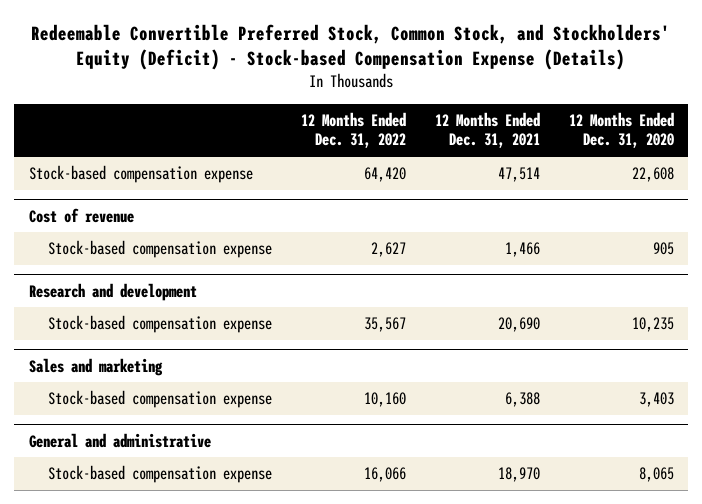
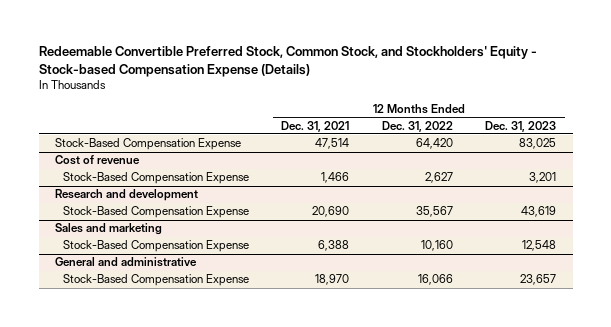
[31,23,671,71] Redeemable Convertible Preferred Stock, Common Stock, and Stockholders' Equity (Deficit) - Stock-based Compensation Expense (Details) -> [38,46,537,77] Redeemable Convertible Preferred Stock, Common Stock, and Stockholders' Equity - Stock-based Compensation Expense (Details)
[568,111,674,149] 12 Months Ended Dec. 31, 2020 -> none
none -> [485,120,557,132] Dec. 31, 2023
[28,165,253,184] Stock-based compensation expense -> [55,138,242,151] Stock-Based Compensation Expense
[47,240,272,259] Stock-based compensation expense -> [63,172,250,185] Stock-Based Compensation Expense
[47,315,272,334] Stock-based compensation expense -> [63,206,250,219] Stock-Based Compensation Expense
[47,390,272,409] Stock-based compensation expense -> [63,240,250,253] Stock-Based Compensation Expense
[47,465,272,484] Stock-based compensation expense -> [63,274,250,287] Stock-Based Compensation Expense

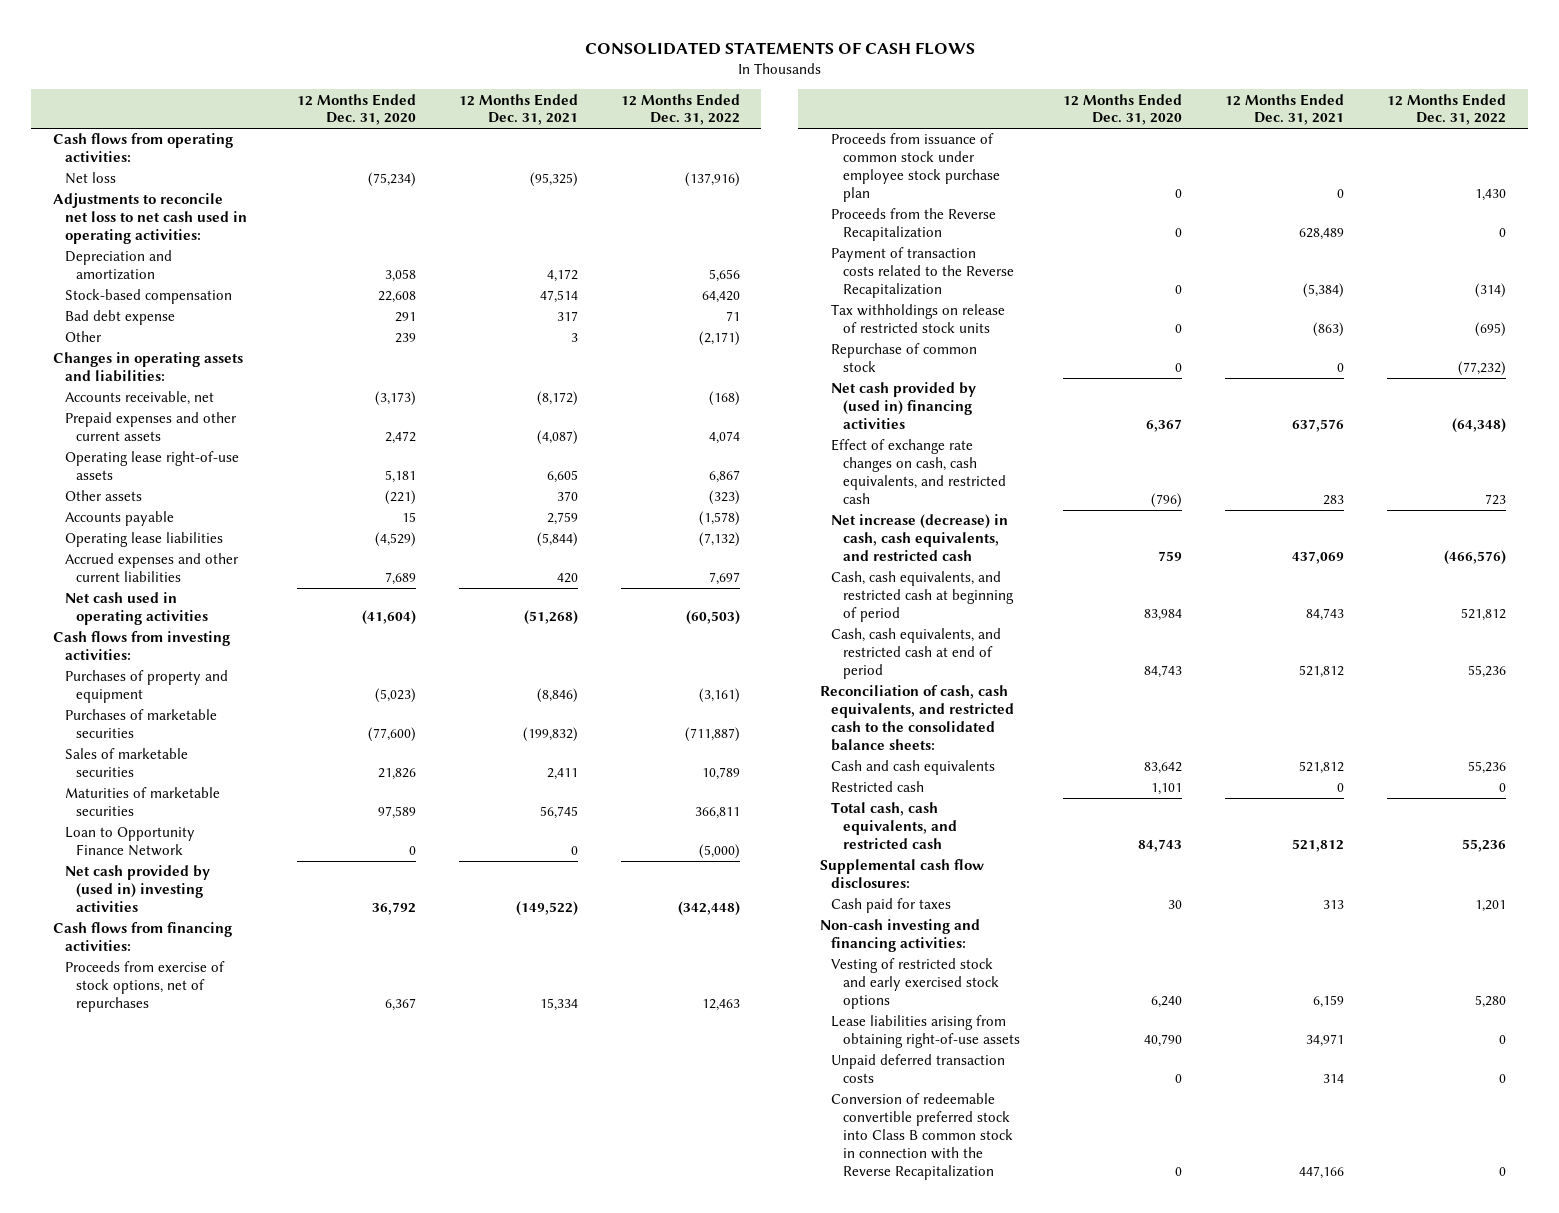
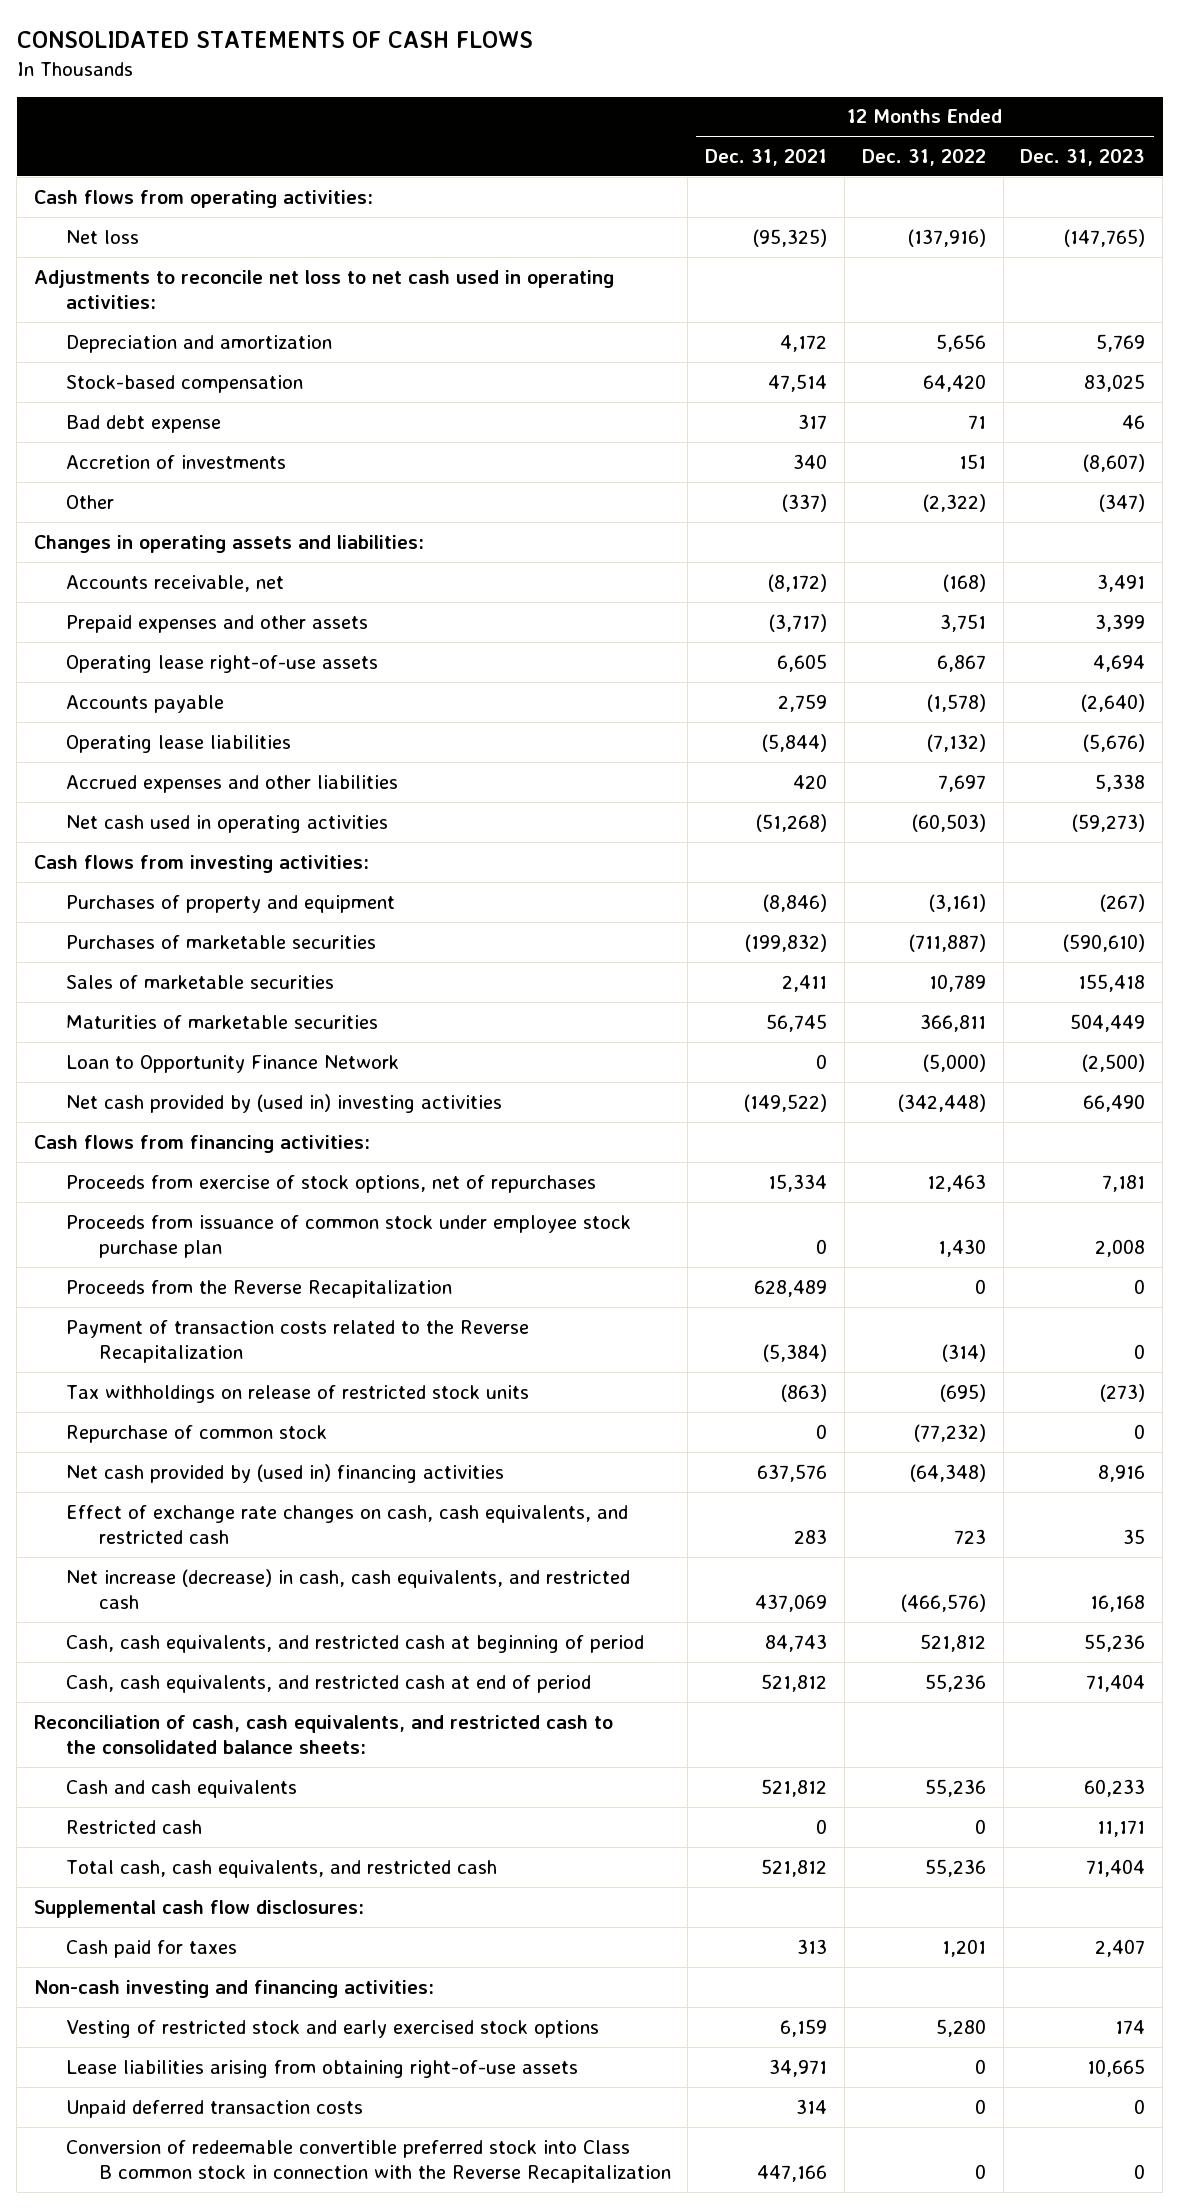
[296,93,416,126] 12 Months Ended Dec. 31, 2020 -> none
none -> [1020,149,1146,167] Dec. 31, 2023
none -> [66,454,287,469] Accretion of investments
[570,333,578,343] 3 -> [782,493,828,512] (337)
[698,331,740,347] (2,171) -> [922,493,986,512] (2,322)
[64,412,237,442] Prepaid expenses and other current assets -> [66,614,369,633] Prepaid expenses and other assets
[536,430,578,446] (4,087) -> [769,613,828,632] (3,717)
[708,431,740,445] 4,074 -> [939,613,986,632] 3,751
[64,490,142,502] Other assets -> none
[64,553,239,583] Accrued expenses and other current liabilities -> [66,774,399,793] Accrued expenses and other liabilities

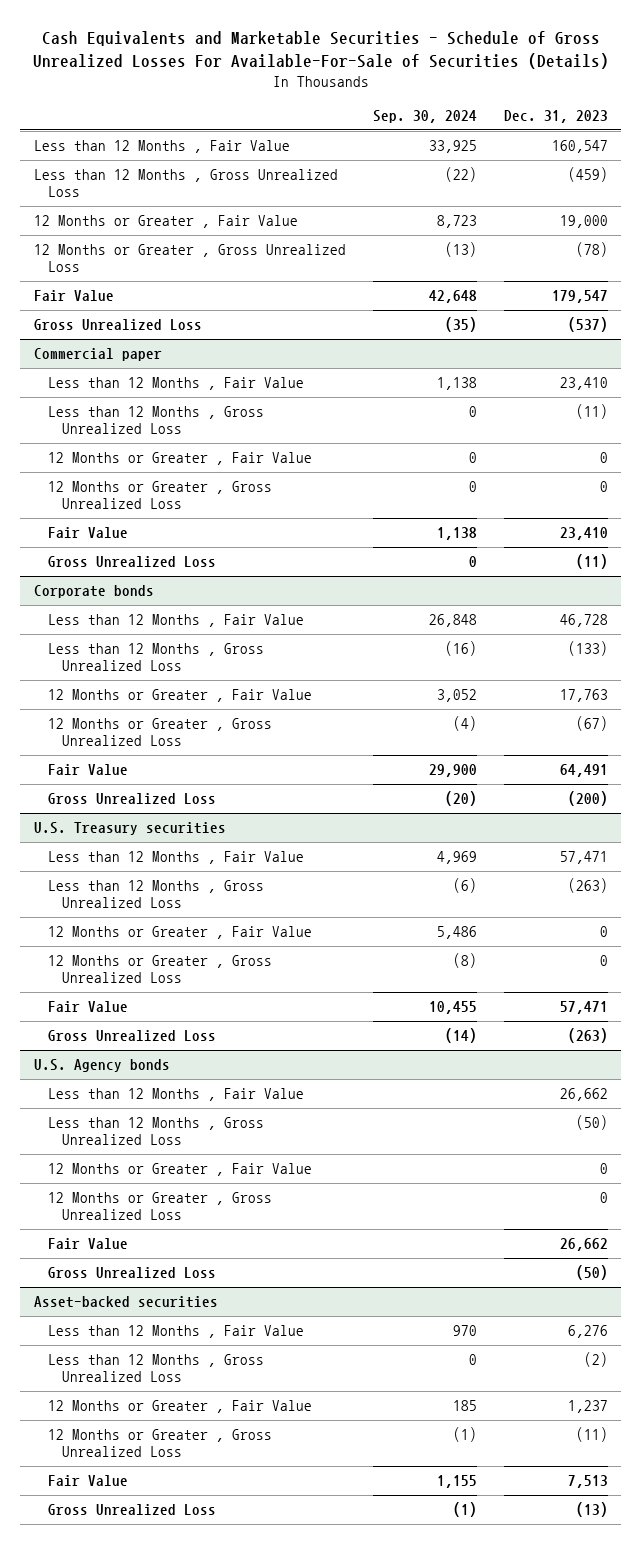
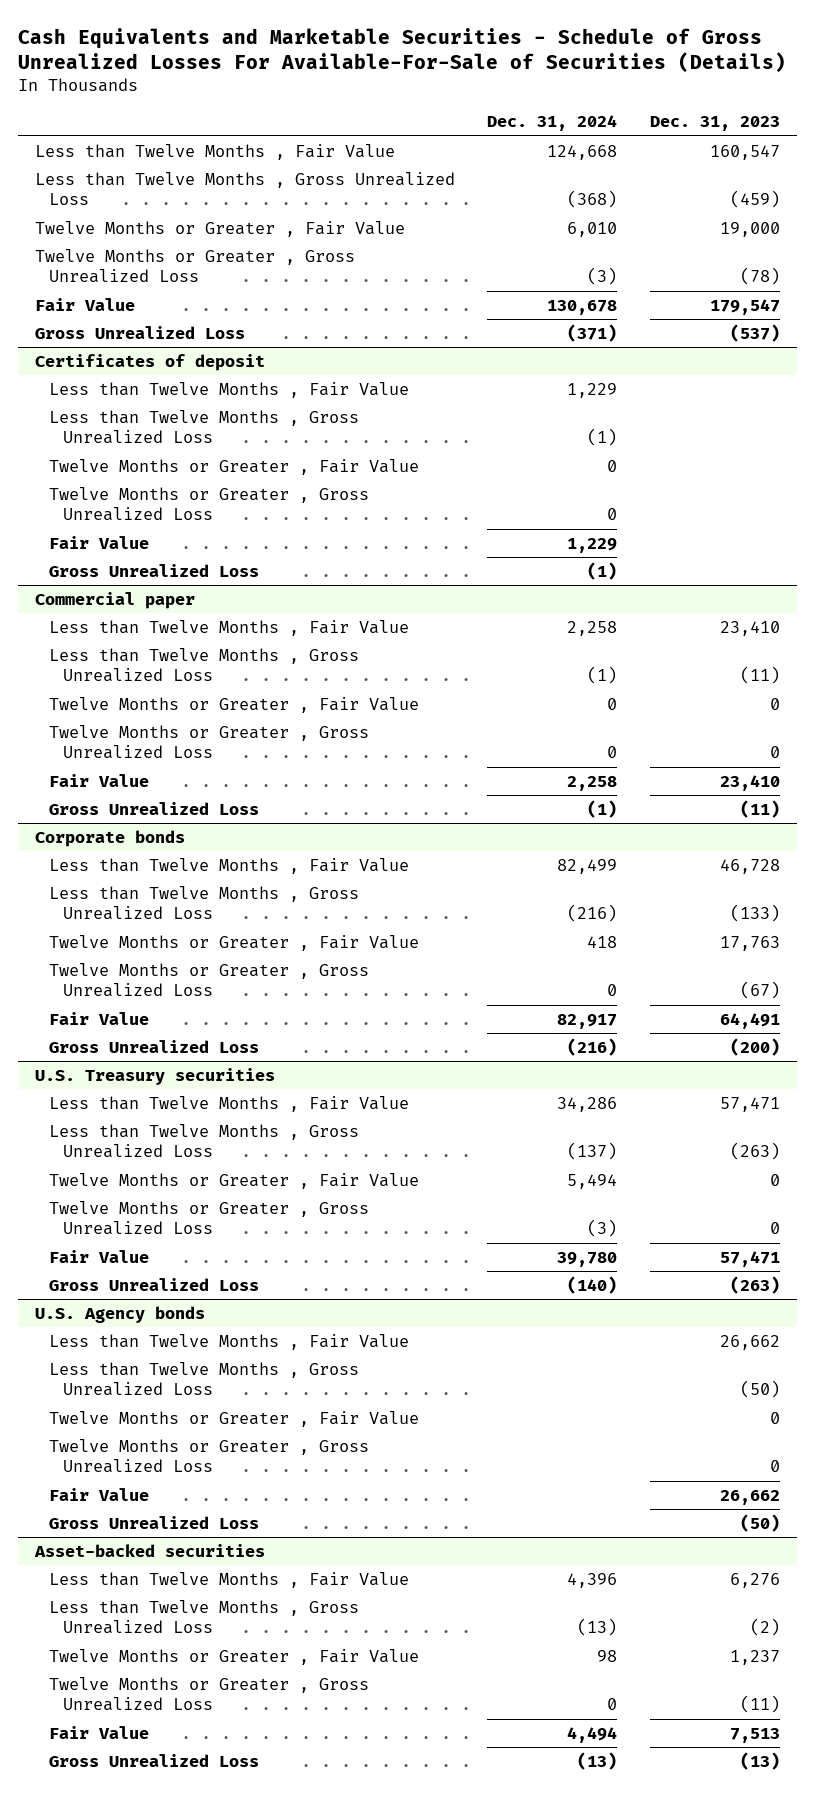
[372,110,477,124] Sep. 30, 2024 -> none
none -> [487,115,618,132] Dec. 31, 2024
[33,140,290,154] Less than 12 Months , Fair Value -> [34,143,395,160] Less than Twelve Months , Fair Value
[33,169,338,198] Less than 12 Months , Gross Unrealized Loss -> [34,171,455,206] Less than Twelve Months , Gross Unrealized Loss
[33,215,298,229] 12 Months or Greater , Fair Value -> [34,220,405,237] Twelve Months or Greater , Fair Value
[33,244,346,273] 12 Months or Greater , Gross Unrealized Loss -> [34,248,355,284] Twelve Months or Greater , Gross Unrealized Loss
none -> [34,353,265,371] Certificates of deposit
none -> [48,381,409,398] Less than Twelve Months , Fair Value
none -> [48,409,359,445] Less than Twelve Months , Gross Unrealized Loss
none -> [48,458,419,475] Twelve Months or Greater , Fair Value
none -> [48,486,369,522] Twelve Months or Greater , Gross Unrealized Loss
none -> [48,535,149,549] Fair Value
none -> [48,563,259,577] Gross Unrealized Loss
[48,377,305,391] Less than 12 Months , Fair Value -> [48,619,409,636] Less than Twelve Months , Fair Value
[48,406,265,435] Less than 12 Months , Gross Unrealized Loss -> [48,647,359,683] Less than Twelve Months , Gross Unrealized Loss
[48,452,313,466] 12 Months or Greater , Fair Value -> [48,696,419,713] Twelve Months or Greater , Fair Value
[48,481,273,510] 12 Months or Greater , Gross Unrealized Loss -> [48,724,369,760] Twelve Months or Greater , Gross Unrealized Loss
[48,614,305,628] Less than 12 Months , Fair Value -> [48,857,409,874] Less than Twelve Months , Fair Value
[48,643,265,672] Less than 12 Months , Gross Unrealized Loss -> [48,885,359,921] Less than Twelve Months , Gross Unrealized Loss
[48,689,313,703] 12 Months or Greater , Fair Value -> [48,934,419,951] Twelve Months or Greater , Fair Value
[48,718,273,747] 12 Months or Greater , Gross Unrealized Loss -> [48,962,369,998] Twelve Months or Greater , Gross Unrealized Loss
[48,851,305,865] Less than 12 Months , Fair Value -> [48,1095,409,1112] Less than Twelve Months , Fair Value
[48,880,265,909] Less than 12 Months , Gross Unrealized Loss -> [48,1123,359,1159] Less than Twelve Months , Gross Unrealized Loss
[48,926,313,940] 12 Months or Greater , Fair Value -> [48,1172,419,1189] Twelve Months or Greater , Fair Value
[48,955,273,984] 12 Months or Greater , Gross Unrealized Loss -> [48,1200,369,1236] Twelve Months or Greater , Gross Unrealized Loss
[48,1088,305,1102] Less than 12 Months , Fair Value -> [48,1333,409,1350] Less than Twelve Months , Fair Value
[48,1117,265,1146] Less than 12 Months , Gross Unrealized Loss -> [48,1361,359,1397] Less than Twelve Months , Gross Unrealized Loss
[48,1163,313,1177] 12 Months or Greater , Fair Value -> [48,1410,419,1427] Twelve Months or Greater , Fair Value
[48,1192,273,1221] 12 Months or Greater , Gross Unrealized Loss -> [48,1438,369,1474] Twelve Months or Greater , Gross Unrealized Loss
[48,1325,305,1339] Less than 12 Months , Fair Value -> [48,1571,409,1588] Less than Twelve Months , Fair Value
[48,1354,265,1383] Less than 12 Months , Gross Unrealized Loss -> [48,1599,359,1635] Less than Twelve Months , Gross Unrealized Loss
[48,1400,313,1414] 12 Months or Greater , Fair Value -> [48,1648,419,1665] Twelve Months or Greater , Fair Value
[48,1429,273,1458] 12 Months or Greater , Gross Unrealized Loss -> [48,1676,369,1712] Twelve Months or Greater , Gross Unrealized Loss

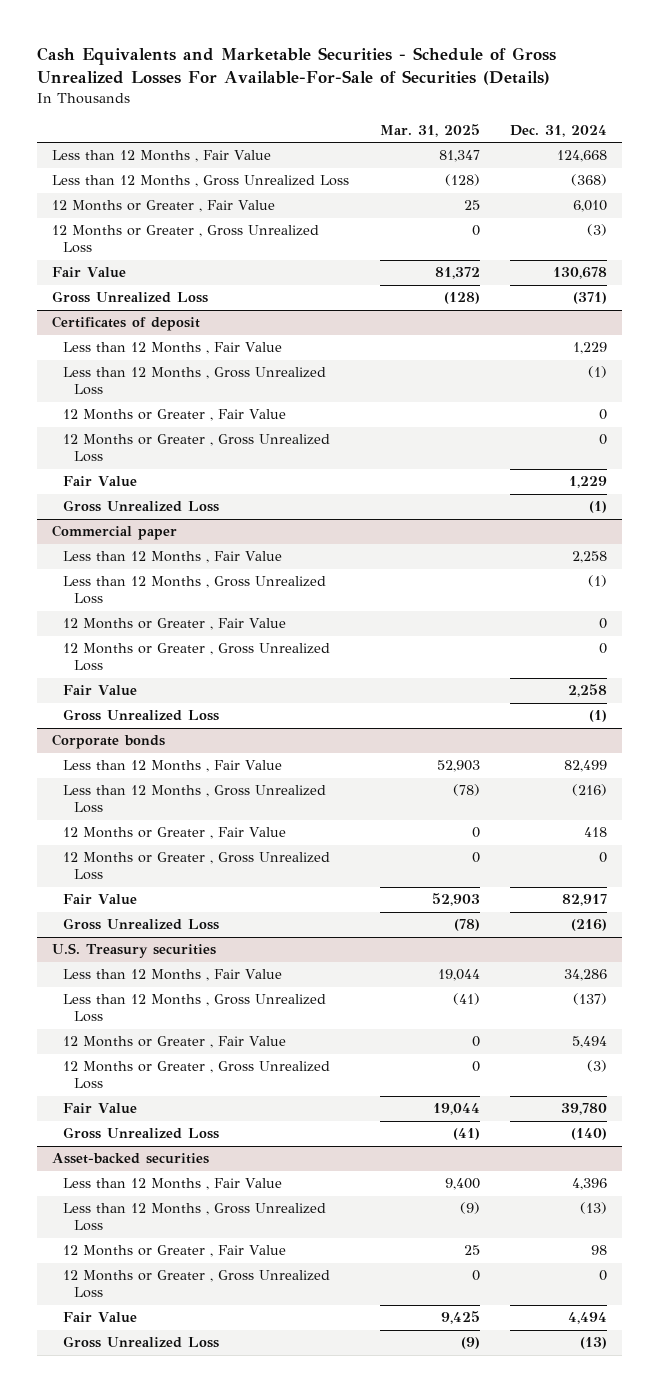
[650,116,781,132] Dec. 31, 2023 -> none
none -> [379,123,480,137] Mar. 31, 2025
[34,143,395,160] Less than Twelve Months , Fair Value -> [52,150,272,163] Less than 12 Months , Fair Value
[34,171,455,206] Less than Twelve Months , Gross Unrealized Loss -> [52,175,350,188] Less than 12 Months , Gross Unrealized Loss
[34,220,405,237] Twelve Months or Greater , Fair Value -> [52,200,276,213] 12 Months or Greater , Fair Value
[34,248,355,284] Twelve Months or Greater , Gross Unrealized Loss -> [52,225,320,254] 12 Months or Greater , Gross Unrealized Loss
[48,381,409,398] Less than Twelve Months , Fair Value -> [63,342,283,355] Less than 12 Months , Fair Value
[48,409,359,445] Less than Twelve Months , Gross Unrealized Loss -> [63,367,327,396] Less than 12 Months , Gross Unrealized Loss
[48,458,419,475] Twelve Months or Greater , Fair Value -> [63,409,287,422] 12 Months or Greater , Fair Value
[48,486,369,522] Twelve Months or Greater , Gross Unrealized Loss -> [63,434,331,463] 12 Months or Greater , Gross Unrealized Loss
[48,619,409,636] Less than Twelve Months , Fair Value -> [63,551,283,564] Less than 12 Months , Fair Value
[48,647,359,683] Less than Twelve Months , Gross Unrealized Loss -> [63,576,327,605] Less than 12 Months , Gross Unrealized Loss
[48,696,419,713] Twelve Months or Greater , Fair Value -> [63,618,287,631] 12 Months or Greater , Fair Value
[48,724,369,760] Twelve Months or Greater , Gross Unrealized Loss -> [63,643,331,672] 12 Months or Greater , Gross Unrealized Loss
[48,857,409,874] Less than Twelve Months , Fair Value -> [63,760,283,773] Less than 12 Months , Fair Value
[48,885,359,921] Less than Twelve Months , Gross Unrealized Loss -> [63,785,327,814] Less than 12 Months , Gross Unrealized Loss
[48,934,419,951] Twelve Months or Greater , Fair Value -> [63,827,287,840] 12 Months or Greater , Fair Value
[48,962,369,998] Twelve Months or Greater , Gross Unrealized Loss -> [63,852,331,881] 12 Months or Greater , Gross Unrealized Loss
[48,1095,409,1112] Less than Twelve Months , Fair Value -> [63,969,283,982] Less than 12 Months , Fair Value
[48,1123,359,1159] Less than Twelve Months , Gross Unrealized Loss -> [63,994,327,1023] Less than 12 Months , Gross Unrealized Loss
[48,1172,419,1189] Twelve Months or Greater , Fair Value -> [63,1036,287,1049] 12 Months or Greater , Fair Value
[48,1200,369,1236] Twelve Months or Greater , Gross Unrealized Loss -> [63,1061,331,1090] 12 Months or Greater , Gross Unrealized Loss
[34,1305,205,1323] U.S. Agency bonds -> none
[48,1333,409,1350] Less than Twelve Months , Fair Value -> none
[48,1361,359,1397] Less than Twelve Months , Gross Unrealized Loss -> none
[48,1410,419,1427] Twelve Months or Greater , Fair Value -> none
[48,1438,369,1474] Twelve Months or Greater , Gross Unrealized Loss -> none
[48,1487,149,1501] Fair Value -> none
[48,1515,259,1529] Gross Unrealized Loss -> none
[48,1571,409,1588] Less than Twelve Months , Fair Value -> [63,1178,283,1191] Less than 12 Months , Fair Value
[48,1599,359,1635] Less than Twelve Months , Gross Unrealized Loss -> [63,1203,327,1232] Less than 12 Months , Gross Unrealized Loss
[48,1648,419,1665] Twelve Months or Greater , Fair Value -> [63,1245,287,1258] 12 Months or Greater , Fair Value
[48,1676,369,1712] Twelve Months or Greater , Gross Unrealized Loss -> [63,1270,331,1299] 12 Months or Greater , Gross Unrealized Loss

